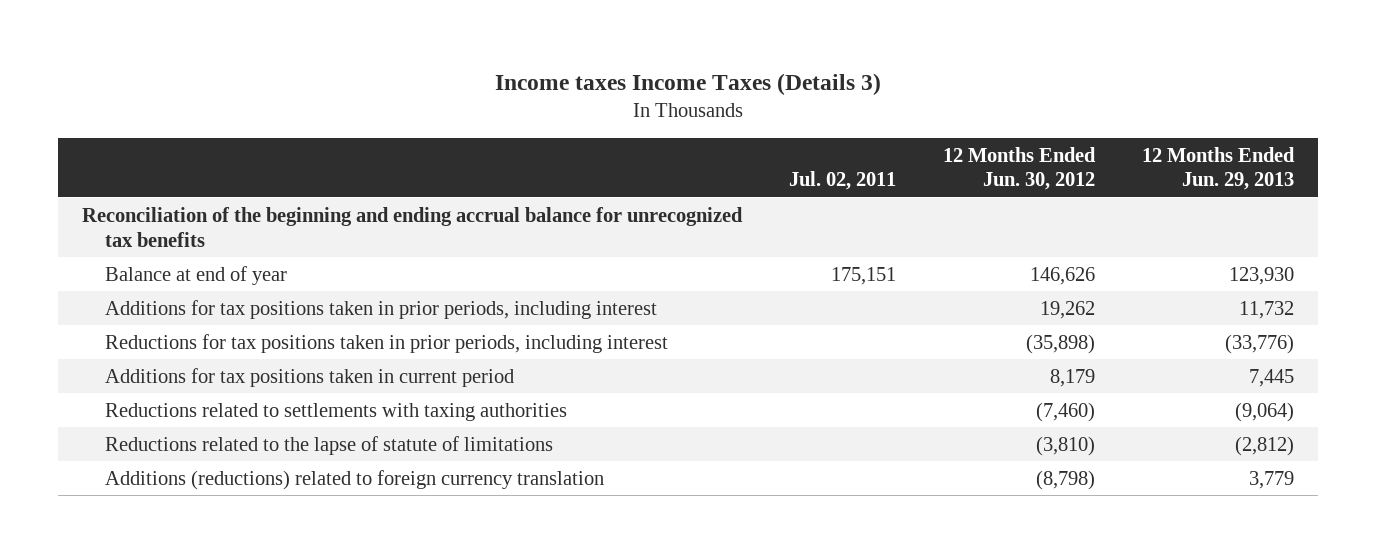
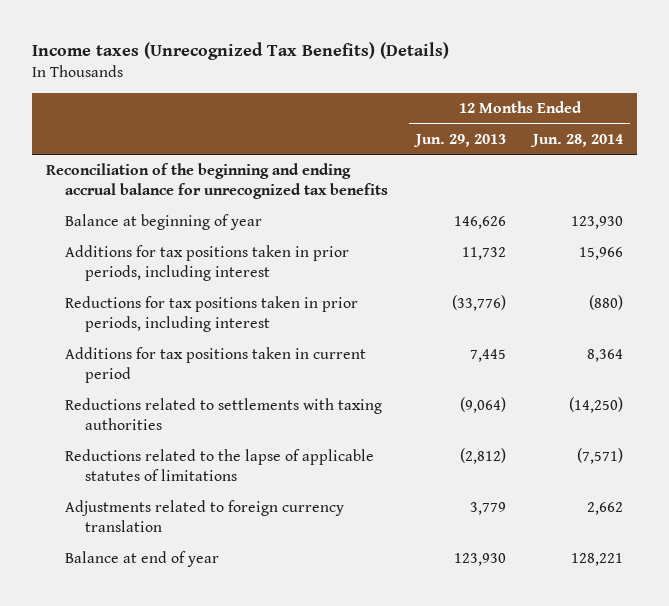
[494,72,881,95] Income taxes Income Taxes (Details 3) -> [31,42,449,61] Income taxes (Unrecognized Tax Benefits) (Details)
[788,171,896,191] Jul. 02, 2011 -> none
[942,146,1096,191] 12 Months Ended Jun. 30, 2012 -> none
none -> [530,133,624,147] Jun. 28, 2014
none -> [65,214,263,231] Balance at beginning of year
[104,435,553,455] Reductions related to the lapse of statute of limitations -> [65,449,375,482] Reductions related to the lapse of applicable statutes of limitations
[104,469,604,490] Additions (reductions) related to foreign currency translation -> [65,500,345,533] Adjustments related to foreign currency translation
[104,265,287,285] Balance at end of year -> [65,551,220,568] Balance at end of year

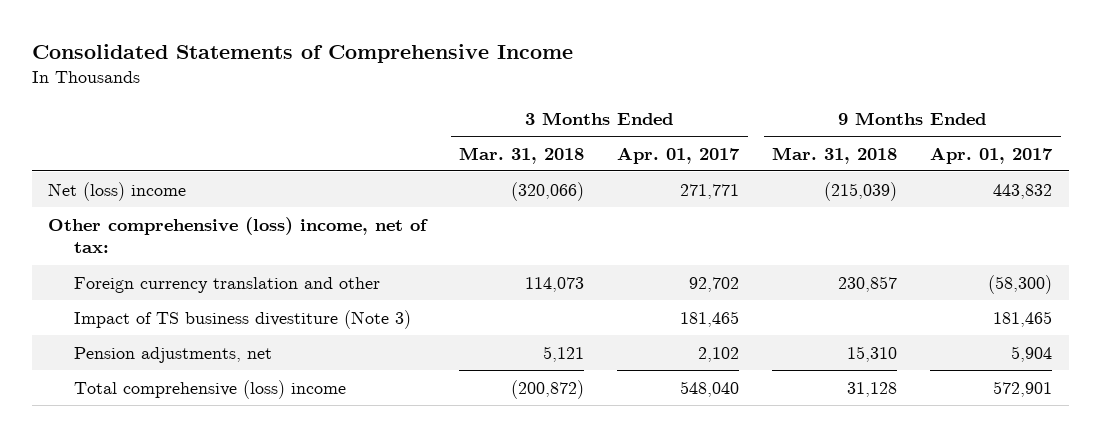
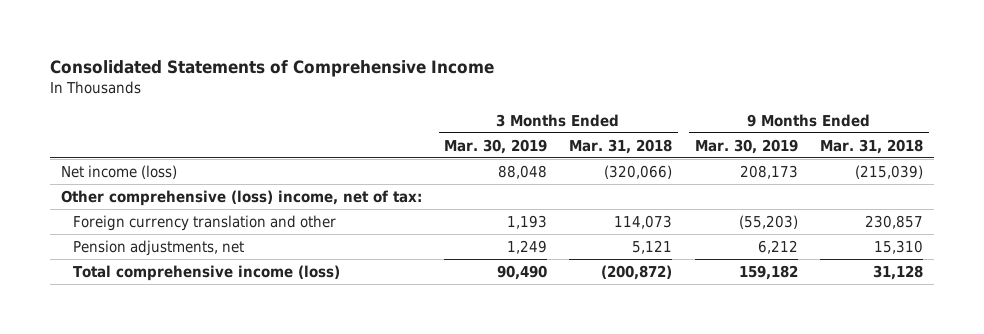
[617,146,741,164] Apr. 01, 2017 -> none
[930,146,1054,164] Apr. 01, 2017 -> none
none -> [444,138,548,154] Mar. 30, 2019
none -> [694,138,798,154] Mar. 30, 2019
[48,181,187,201] Net (loss) income -> [60,164,177,179] Net income (loss)
[74,309,412,329] Impact of TS business divestiture (Note 3) -> none
[74,379,347,399] Total comprehensive (loss) income -> [72,264,340,281] Total comprehensive income (loss)

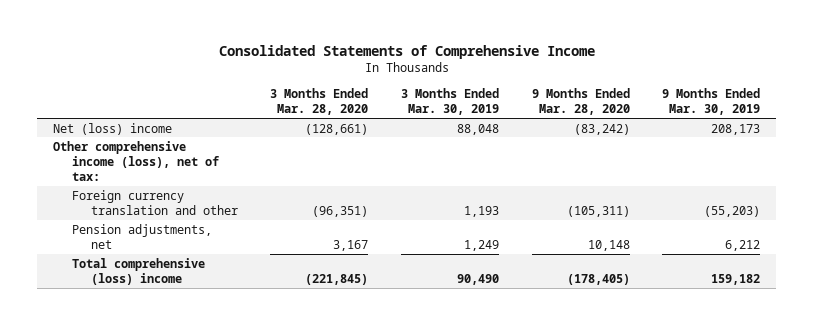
[569,138,673,154] Mar. 31, 2018 -> none
[819,138,923,154] Mar. 31, 2018 -> none
none -> [270,87,369,116] 3 Months Ended Mar. 28, 2020
none -> [531,87,630,116] 9 Months Ended Mar. 28, 2020
[60,164,177,179] Net income (loss) -> [53,122,173,135] Net (loss) income
[60,189,422,206] Other comprehensive (loss) income, net of tax: -> [53,140,220,182] Other comprehensive income (loss), net of tax:
[72,264,340,281] Total comprehensive income (loss) -> [72,257,206,285] Total comprehensive (loss) income

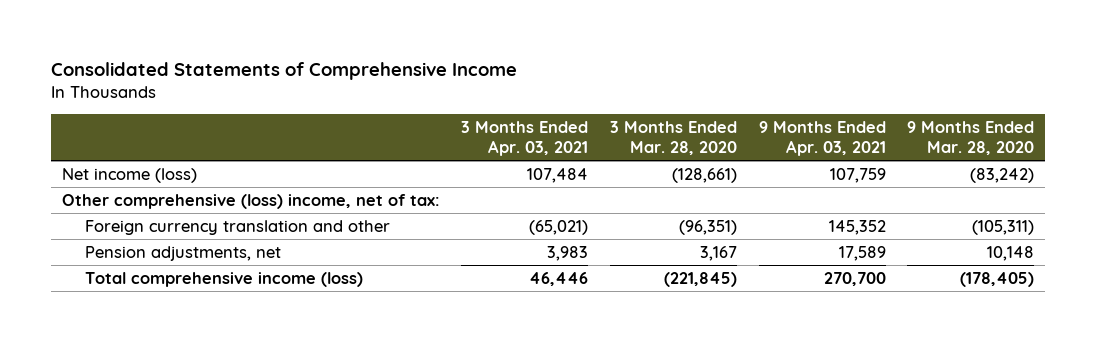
[400,87,499,116] 3 Months Ended Mar. 30, 2019 -> none
[662,87,761,116] 9 Months Ended Mar. 30, 2019 -> none
none -> [461,121,589,156] 3 Months Ended Apr. 03, 2021
none -> [758,121,886,156] 9 Months Ended Apr. 03, 2021
[53,122,173,135] Net (loss) income -> [61,167,197,183] Net income (loss)
[53,140,220,182] Other comprehensive income (loss), net of tax: -> [61,193,440,209] Other comprehensive (loss) income, net of tax:
[72,257,206,285] Total comprehensive (loss) income -> [84,271,363,287] Total comprehensive income (loss)

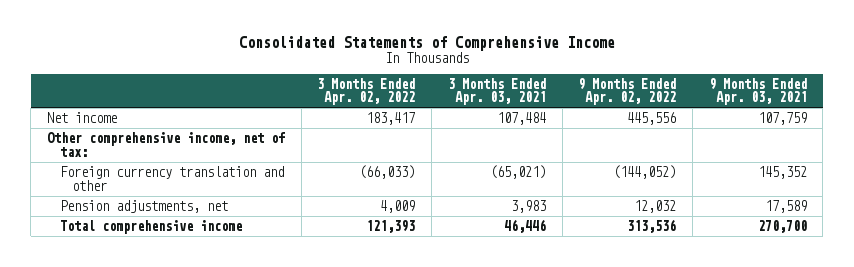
[610,121,738,155] 3 Months Ended Mar. 28, 2020 -> none
[907,121,1035,155] 9 Months Ended Mar. 28, 2020 -> none
none -> [317,77,416,106] 3 Months Ended Apr. 02, 2022
none -> [578,77,677,106] 9 Months Ended Apr. 02, 2022
[61,167,197,183] Net income (loss) -> [47,112,118,124] Net income
[61,193,440,209] Other comprehensive (loss) income, net of tax: -> [47,132,286,157] Other comprehensive income, net of tax:
[84,271,363,287] Total comprehensive income (loss) -> [59,220,242,235] Total comprehensive income

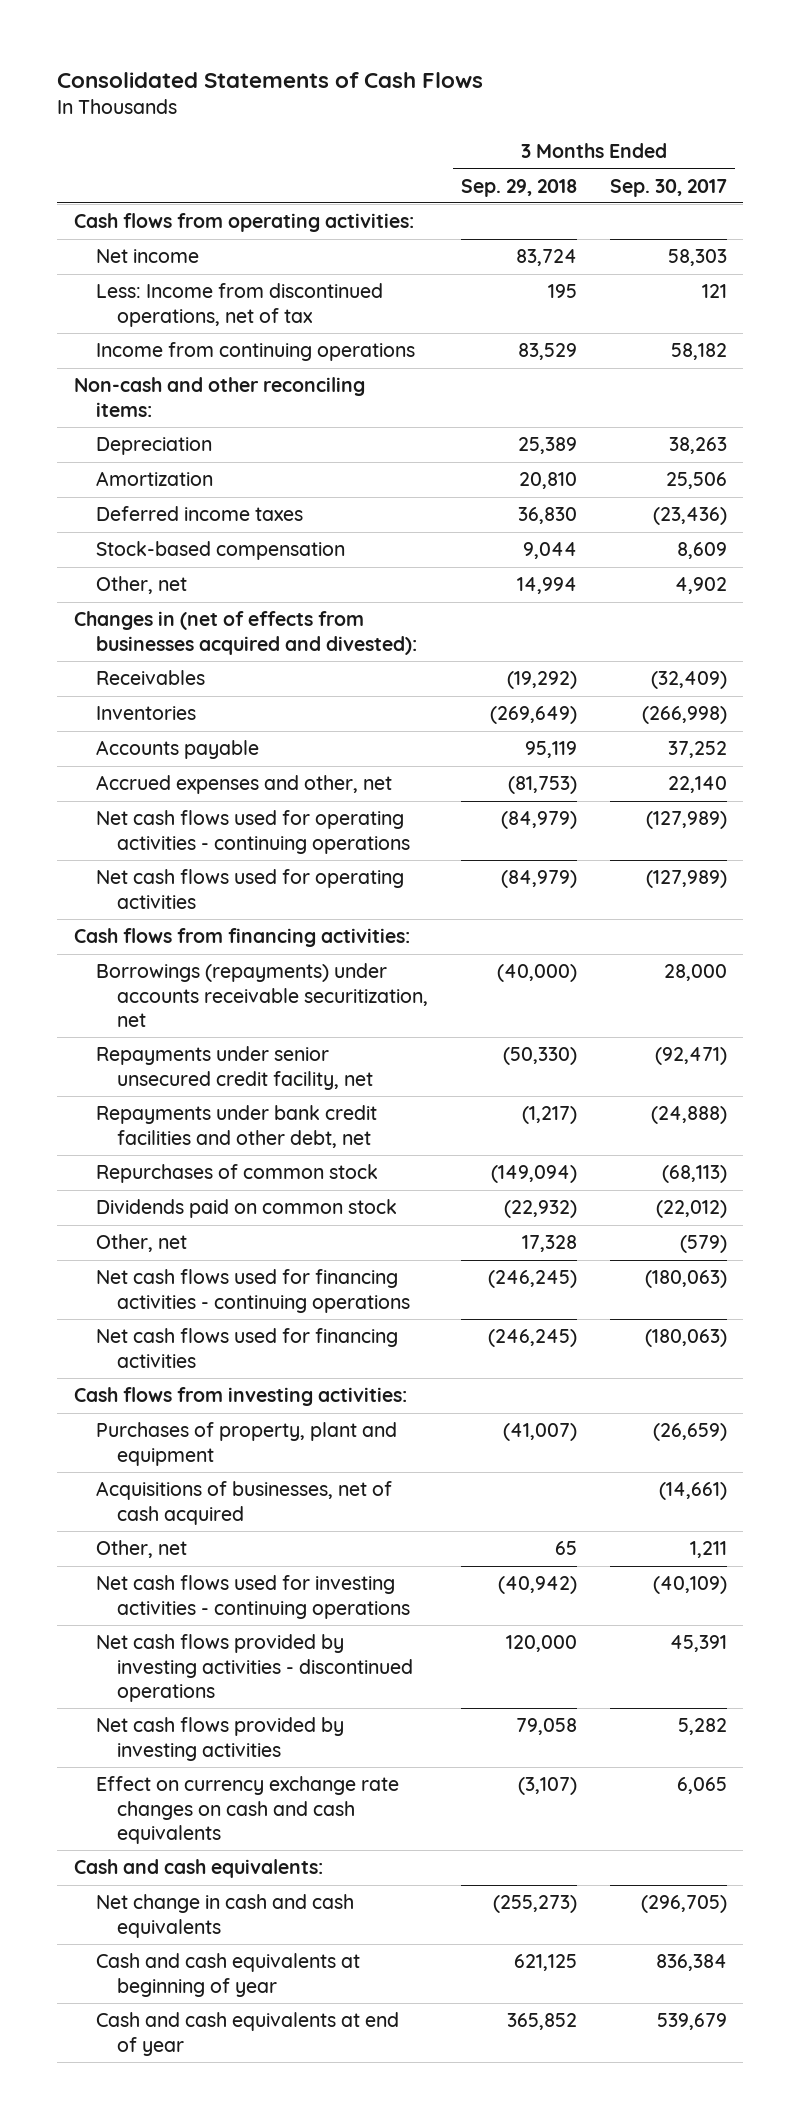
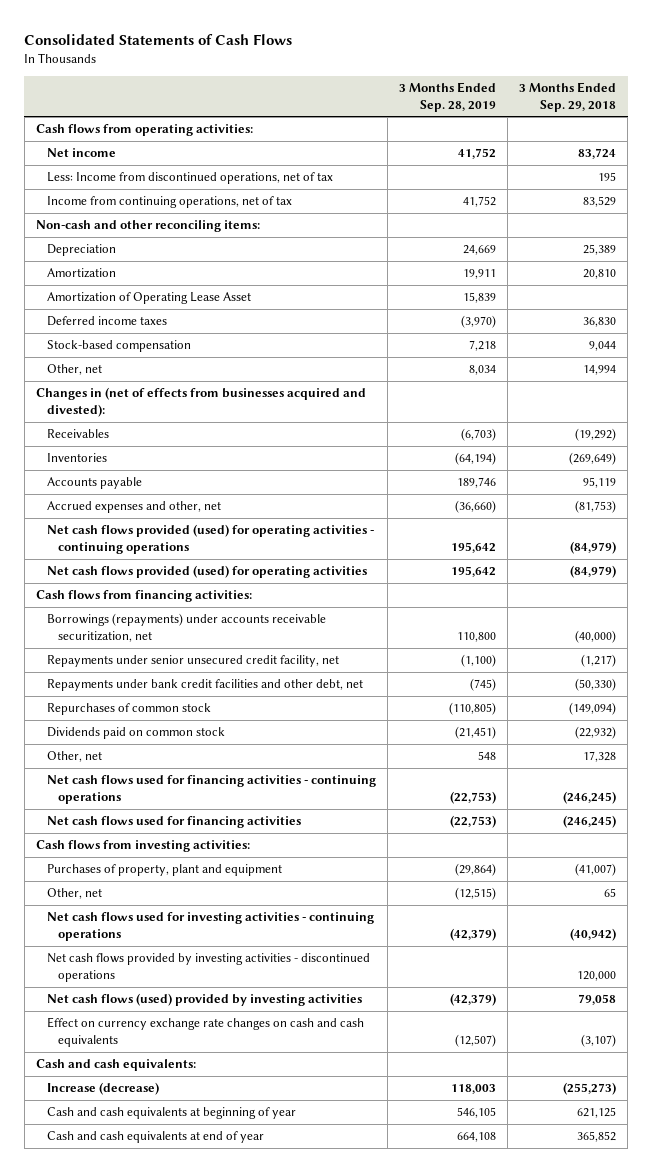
[609,178,727,197] Sep. 30, 2017 -> none
none -> [399,81,497,112] 3 Months Ended Sep. 28, 2019
[95,342,415,362] Income from continuing operations -> [47,196,293,209] Income from continuing operations, net of tax
none -> [47,292,252,305] Amortization of Operating Lease Asset
[95,810,411,854] Net cash flows used for operating activities - continuing operations -> [47,524,375,554] Net cash flows provided (used) for operating activities - continuing operations
[95,869,404,909] Net cash flows used for operating activities -> [47,565,368,579] Net cash flows provided (used) for operating activities
[503,1047,578,1066] (50,330) -> [581,654,617,668] (1,217)
[522,1106,578,1125] (1,217) -> [575,678,617,692] (50,330)
[95,1481,392,1525] Acquisitions of businesses, net of cash acquired -> none
[95,1717,344,1761] Net cash flows provided by investing activities -> [47,993,363,1007] Net cash flows (used) provided by investing activities
[95,1894,354,1938] Net change in cash and cash equivalents -> [47,1082,160,1096] Increase (decrease)

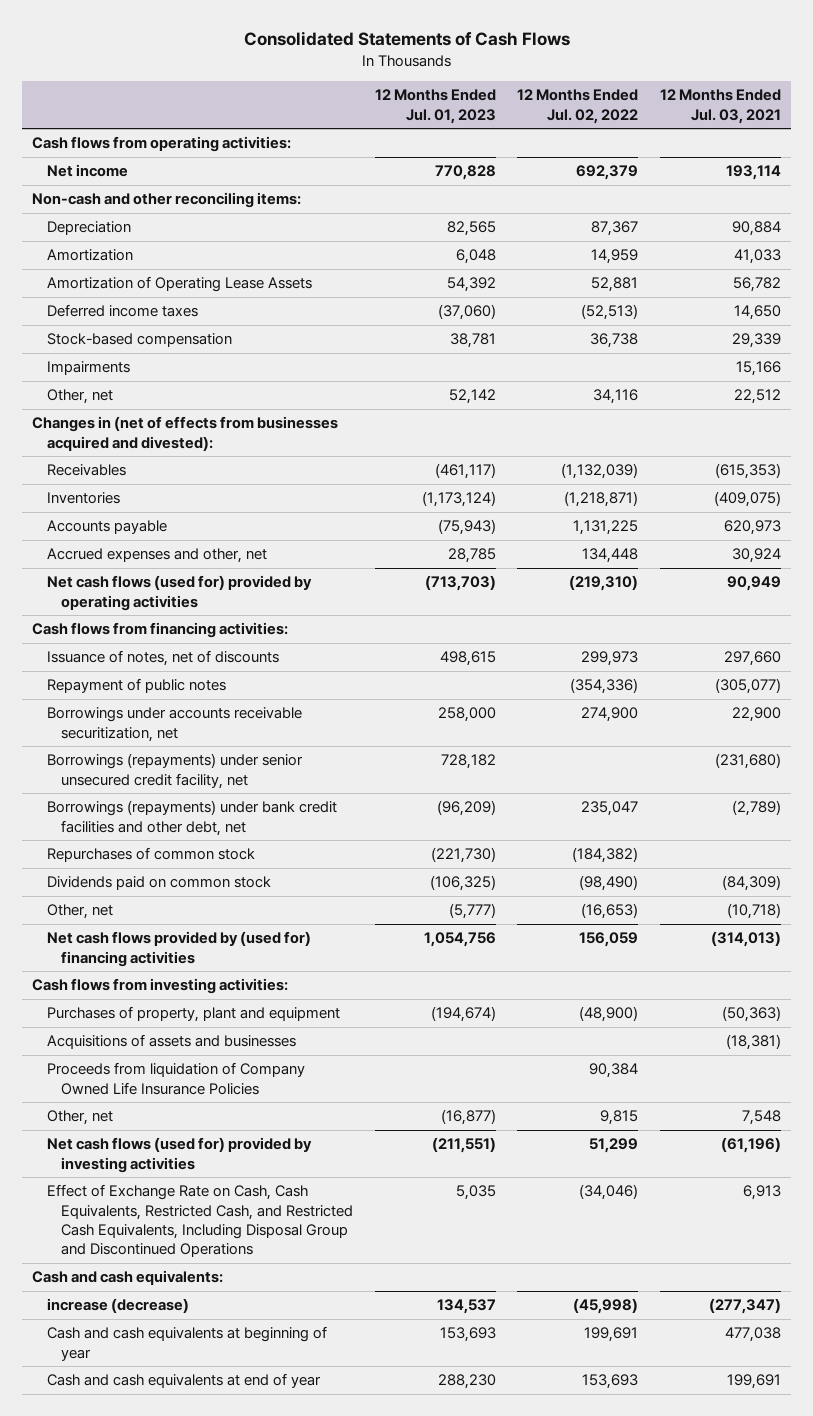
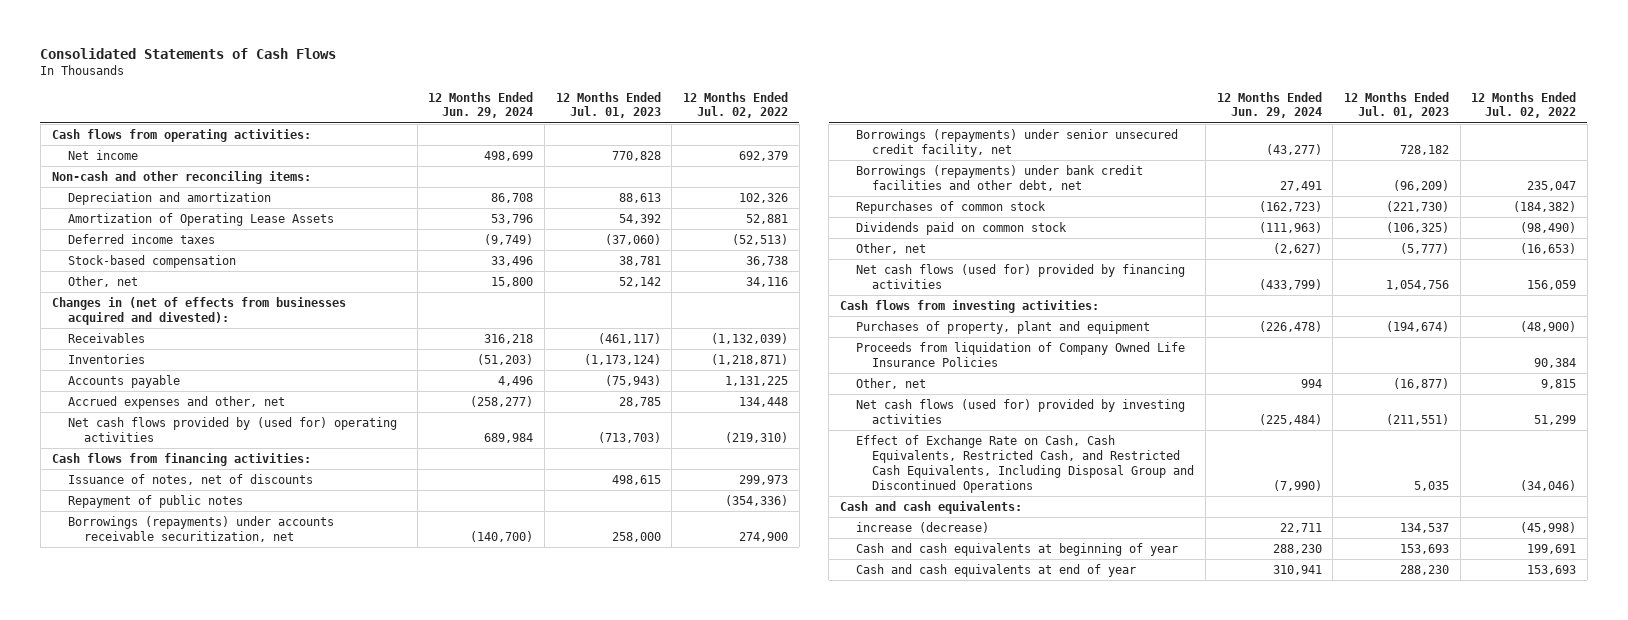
[659,89,781,124] 12 Months Ended Jul. 03, 2021 -> none
none -> [428,91,534,119] 12 Months Ended Jun. 29, 2024
[46,221,131,236] Depreciation -> none
[46,249,133,262] Amortization -> none
none -> [67,191,271,205] Depreciation and amortization
[46,361,130,376] Impairments -> none
[46,575,312,611] Net cash flows (used for) provided by operating activities -> [67,416,397,442] Net cash flows provided by (used for) operating activities
[46,707,302,742] Borrowings under accounts receivable securitization, net -> [67,515,334,542] Borrowings (repayments) under accounts receivable securitization, net
[46,931,311,967] Net cash flows provided by (used for) financing activities -> [856,263,1186,289] Net cash flows (used for) provided by financing activities
[46,1034,296,1050] Acquisitions of assets and businesses -> none

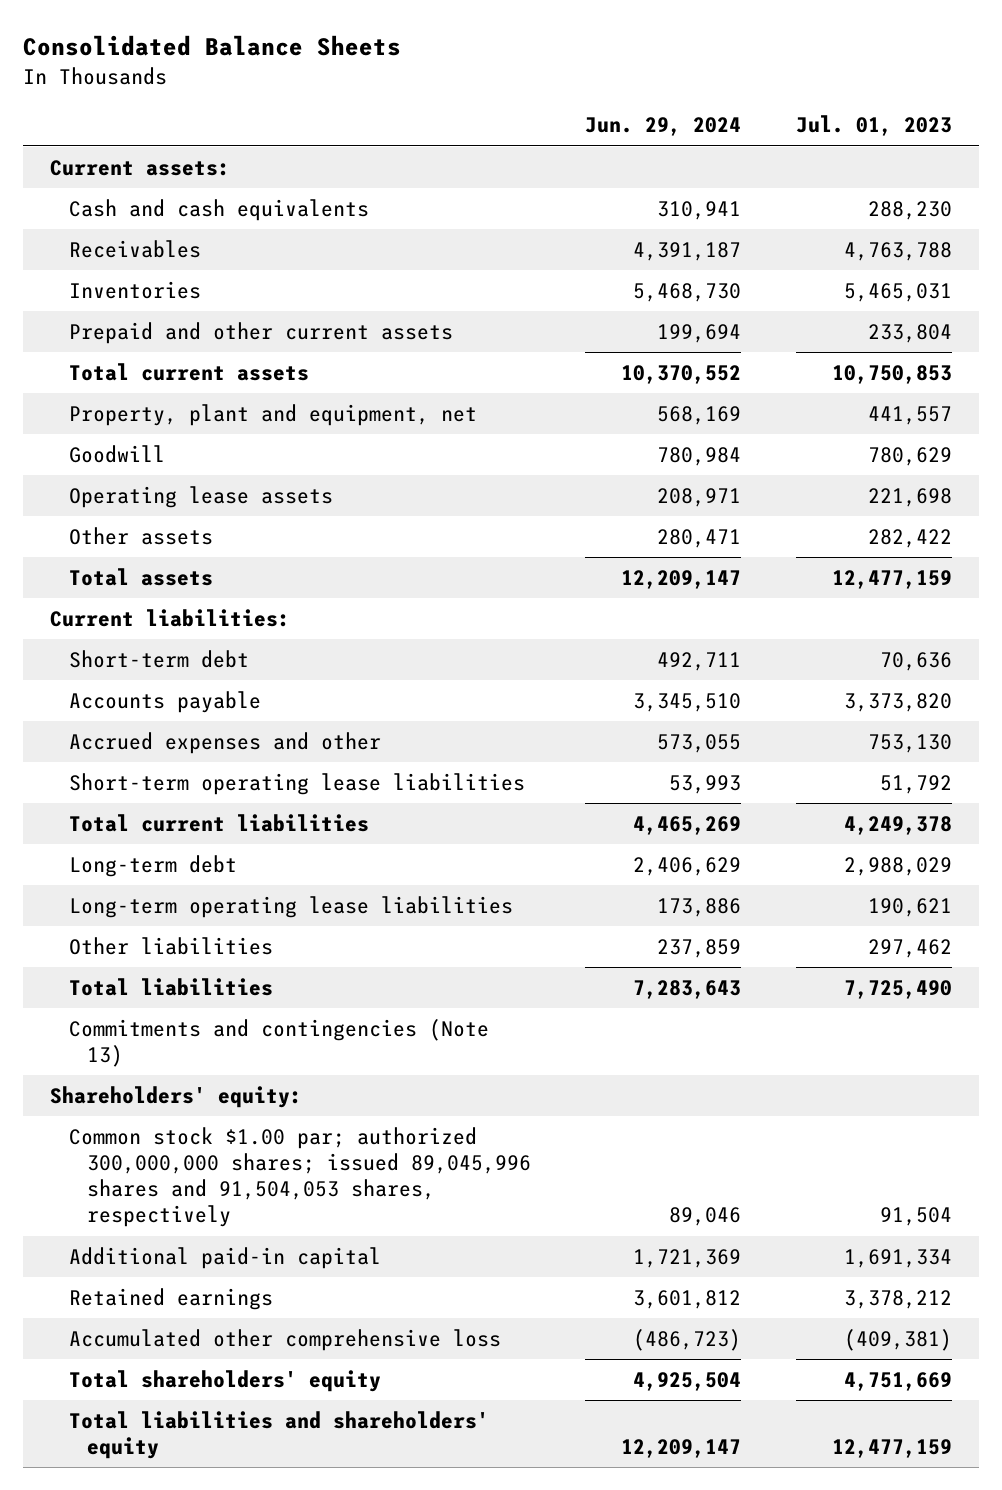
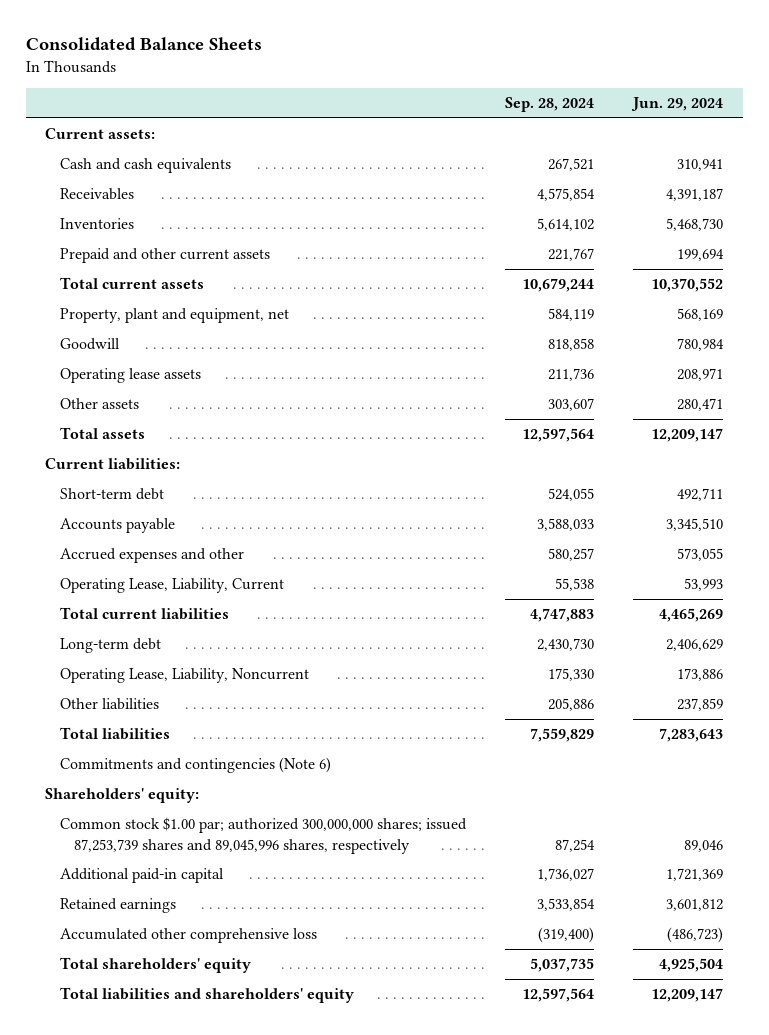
[795,115,952,137] Jul. 01, 2023 -> none
none -> [505,97,595,113] Sep. 28, 2024
[68,772,525,795] Short-term operating lease liabilities -> [59,578,284,594] Operating Lease, Liability, Current
[68,895,513,918] Long-term operating lease liabilities -> [59,668,309,684] Operating Lease, Liability, Noncurrent
[68,1018,489,1068] Commitments and contingencies (Note 13) -> [59,757,331,774] Commitments and contingencies (Note 6)
[68,1126,531,1228] Common stock $1.00 par; authorized 300,000,000 shares; issued 89,045,996 shares and 91,504,053 shares, respectively -> [59,817,467,854] Common stock $1.00 par; authorized 300,000,000 shares; issued 87,253,739 shares and 89,045,996 shares, respectively

